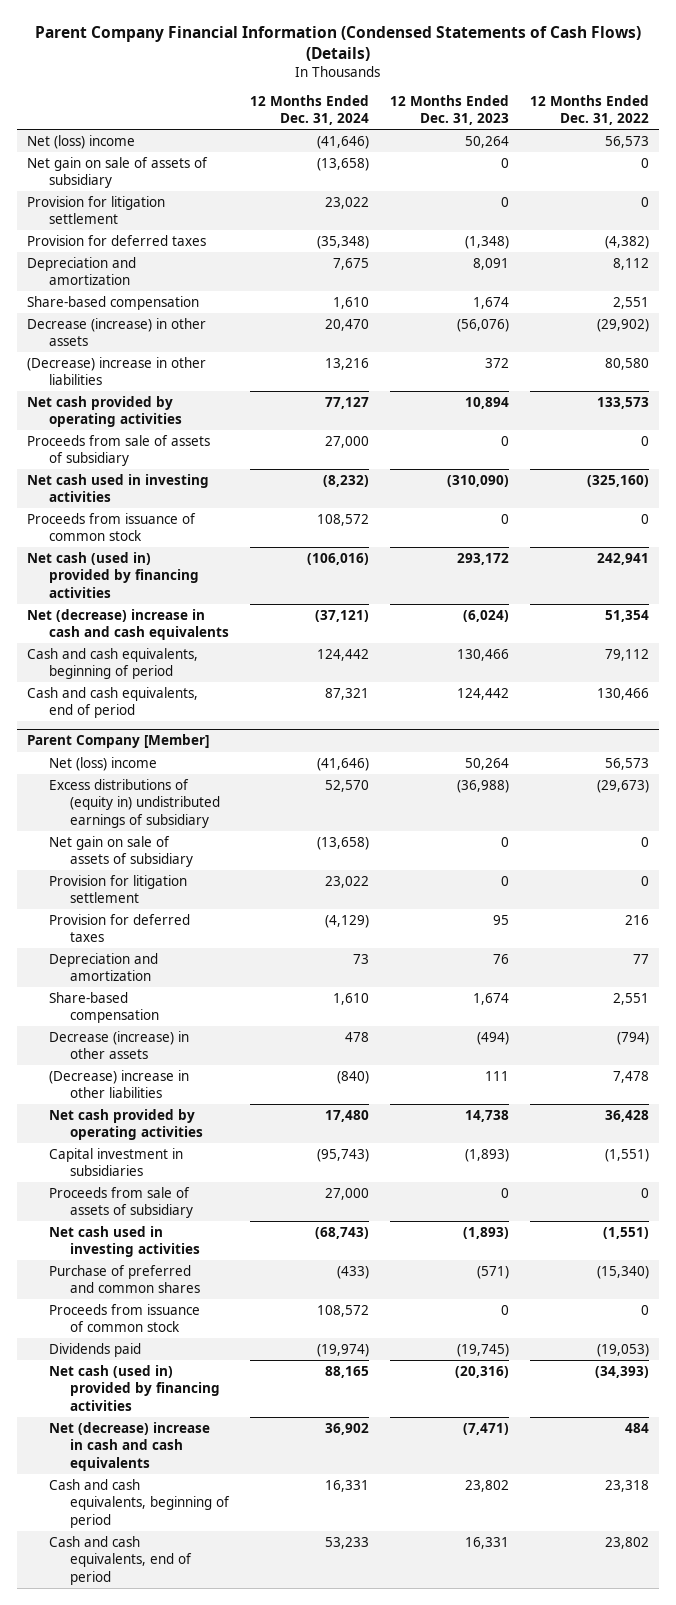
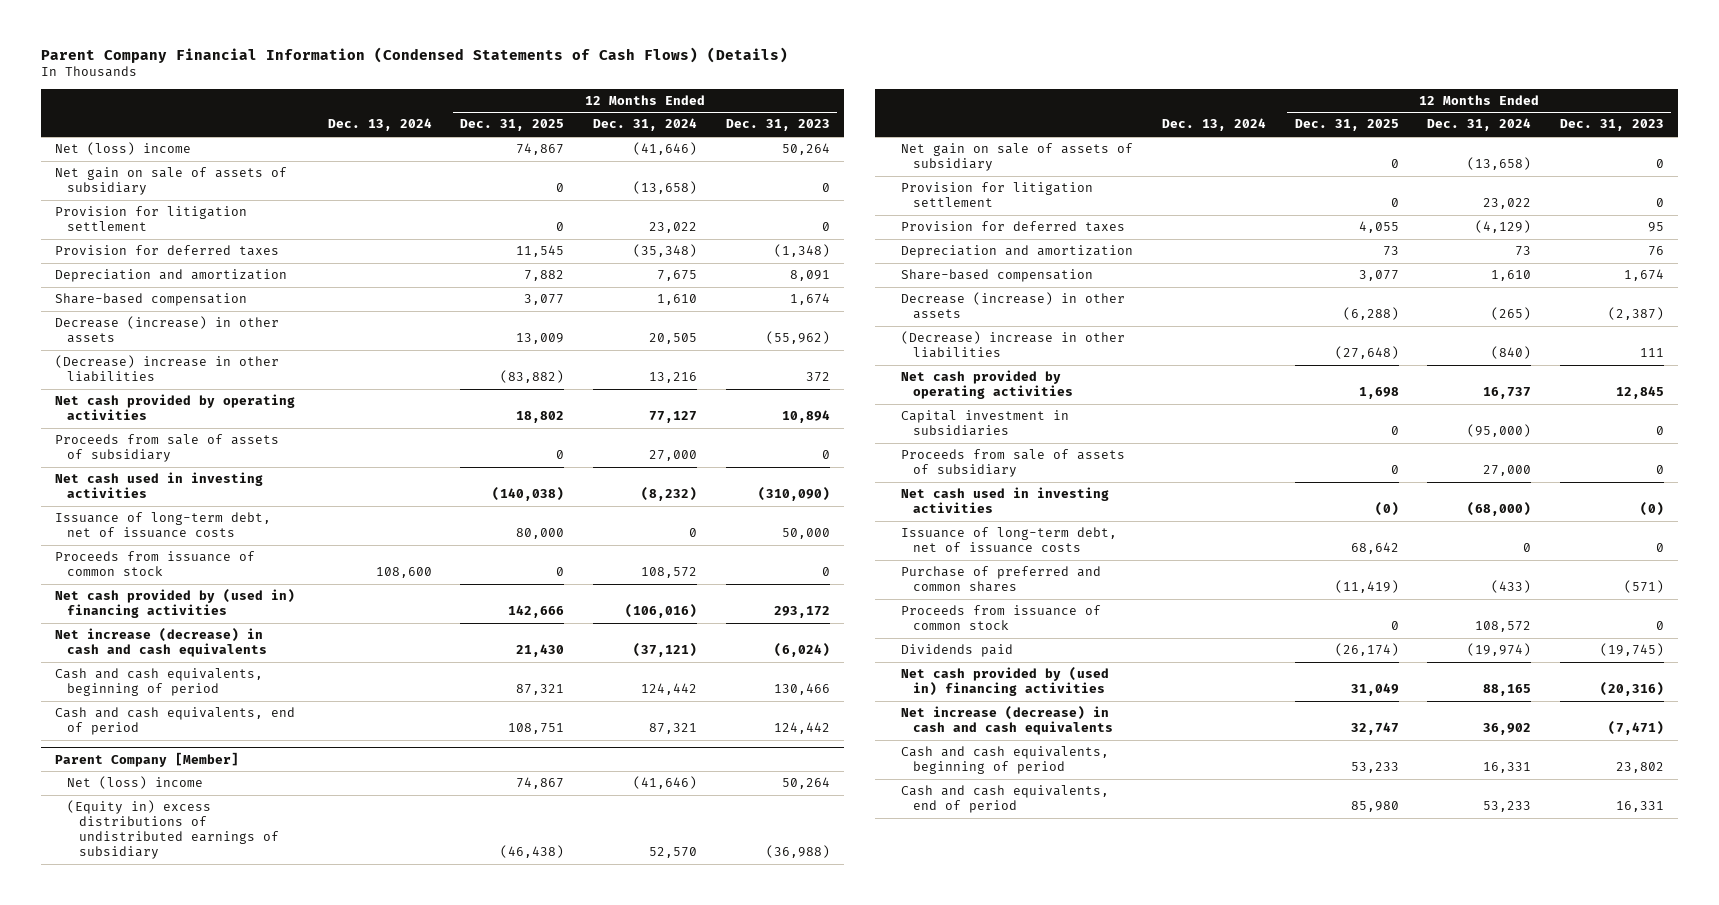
[529,94,649,126] 12 Months Ended Dec. 31, 2022 -> none
none -> [327,118,432,132] Dec. 13, 2024
none -> [460,119,565,132] Dec. 31, 2025
[325,318,370,331] 20,470 -> [649,333,698,345] 20,505
[456,318,509,332] (56,076) -> [765,331,830,345] (55,962)
none -> [55,512,272,539] Issuance of long-term debt, net of issuance costs
[27,551,199,598] Net cash (used in) provided by financing activities -> [55,589,296,619] Net cash provided by (used in) financing activities
[27,608,229,641] Net (decrease) increase in cash and cash equivalents -> [55,628,267,658] Net increase (decrease) in cash and cash equivalents
[48,778,221,828] Excess distributions of (equity in) undistributed earnings of subsidiary -> [66,800,279,860] (Equity in) excess distributions of undistributed earnings of subsidiary
[345,1031,370,1042] 478 -> [1491,307,1532,321] (265)
[476,1031,509,1045] (494) -> [1608,307,1665,321] (2,387)
[325,1109,370,1122] 17,480 -> [1483,387,1532,400] 16,737
[464,1109,509,1122] 14,738 -> [1616,386,1665,400] 12,845
[317,1148,370,1162] (95,743) -> [1467,424,1532,438] (95,000)
[464,1148,509,1162] (1,893) -> [1656,426,1665,436] 0
[315,1226,370,1239] (68,743) -> [1467,502,1532,517] (68,000)
[462,1226,509,1239] (1,893) -> [1640,502,1665,517] (0)
none -> [901,527,1118,554] Issuance of long-term debt, net of issuance costs
[48,1364,221,1411] Net cash (used in) provided by financing activities -> [901,667,1110,697] Net cash provided by (used in) financing activities
[48,1421,210,1471] Net (decrease) increase in cash and cash equivalents -> [901,706,1113,736] Net increase (decrease) in cash and cash equivalents

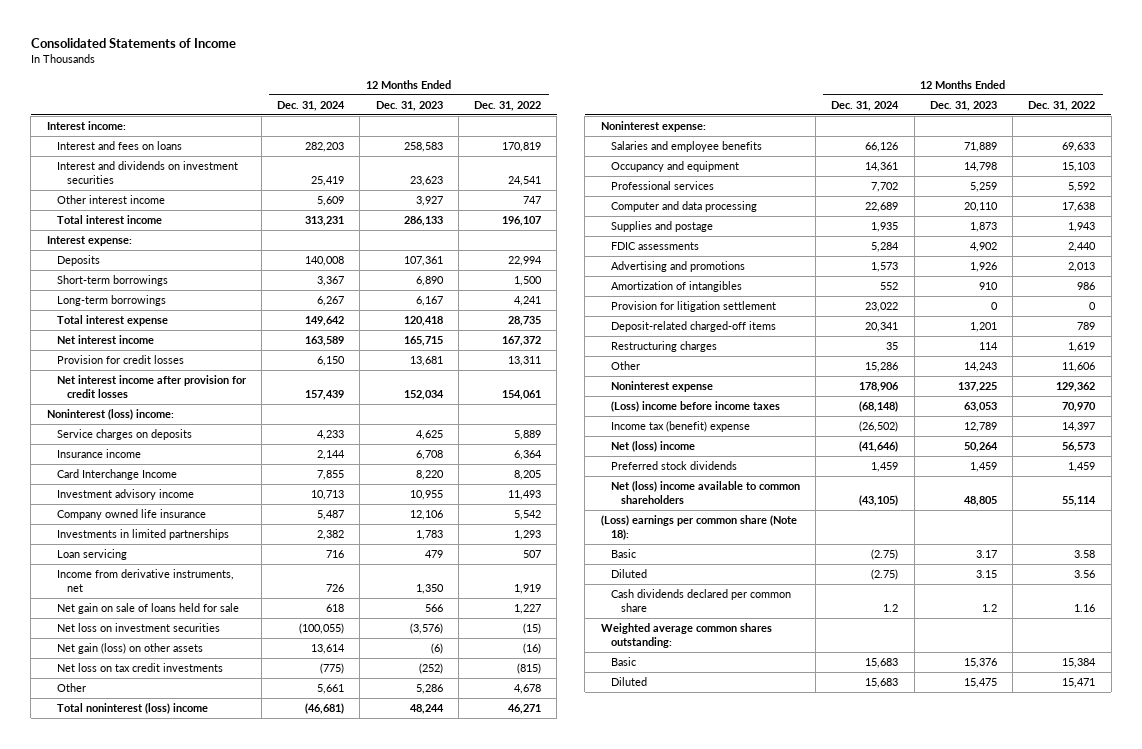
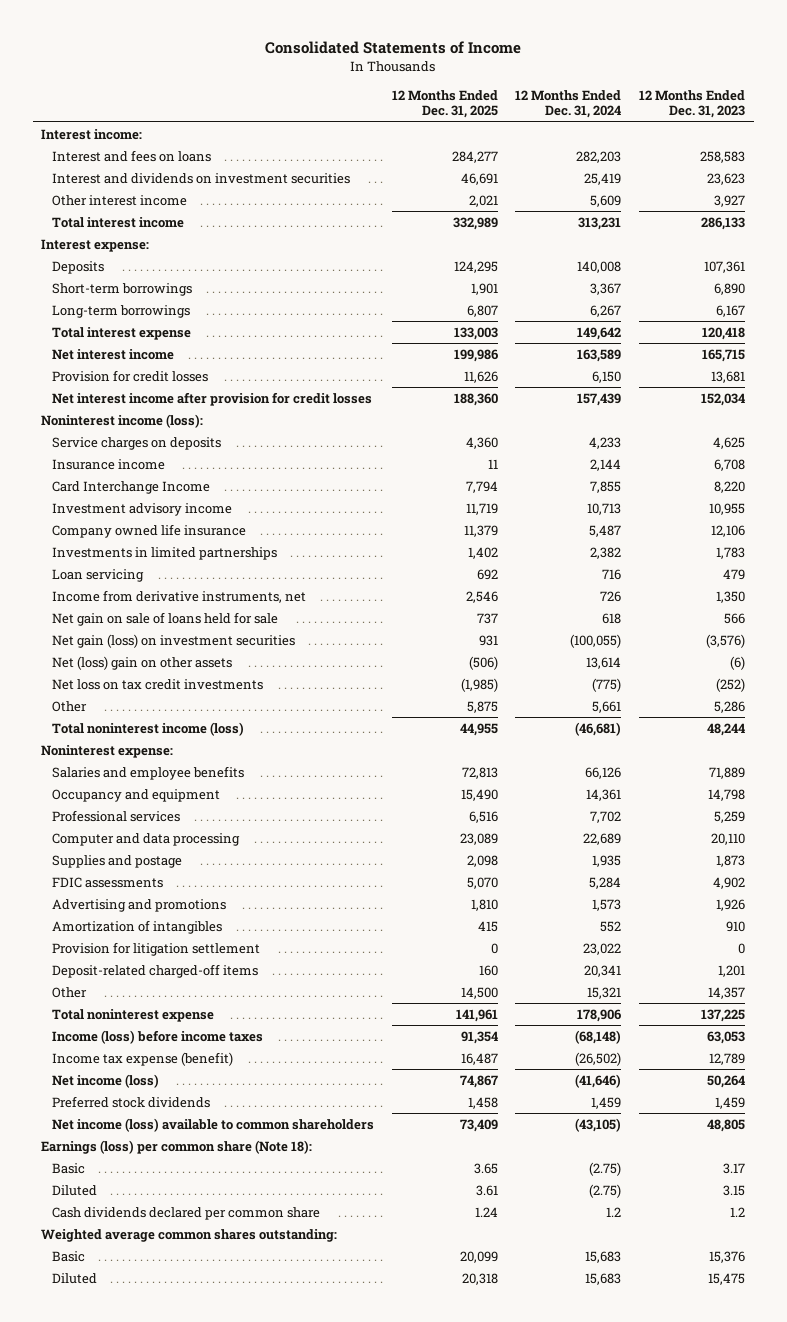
[474,100,542,111] Dec. 31, 2022 -> none
none -> [391,89,498,119] 12 Months Ended Dec. 31, 2025
[46,409,174,421] Noninterest (loss) income: -> [41,413,204,428] Noninterest income (loss):
[56,623,220,633] Net loss on investment securities -> [51,633,295,648] Net gain (loss) on investment securities
[56,643,203,655] Net gain (loss) on other assets -> [51,655,232,670] Net (loss) gain on other assets
[56,703,208,715] Total noninterest (loss) income -> [51,721,244,736] Total noninterest income (loss)
[610,341,717,353] Restructuring charges -> none
[865,362,899,373] 15,286 -> [587,986,622,999] 15,321
[963,362,997,373] 14,243 -> [708,986,746,999] 14,357
[610,381,713,393] Noninterest expense -> [51,1008,214,1022] Total noninterest expense
[610,401,780,413] (Loss) income before income taxes -> [51,1029,263,1044] Income (loss) before income taxes
[610,421,750,433] Income tax (benefit) expense -> [51,1051,233,1066] Income tax expense (benefit)
[610,441,695,453] Net (loss) income -> [51,1073,159,1088] Net income (loss)
[610,481,800,505] Net (loss) income available to common shareholders -> [51,1117,374,1132] Net income (loss) available to common shareholders
[600,515,797,541] (Loss) earnings per common share (Note 18): -> [41,1139,313,1154] Earnings (loss) per common share (Note 18):

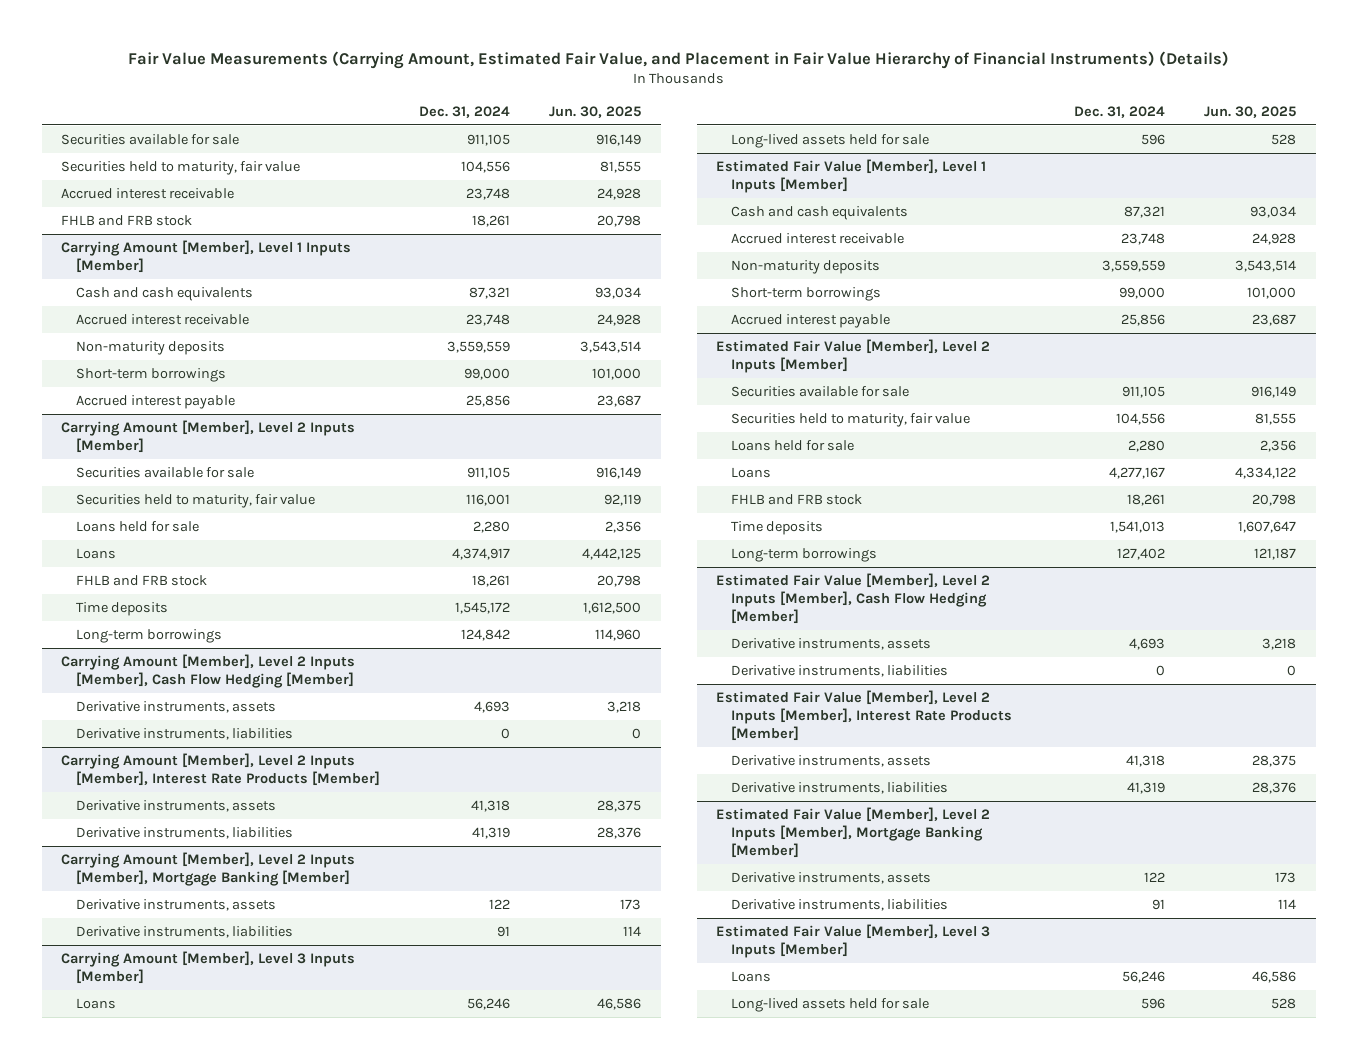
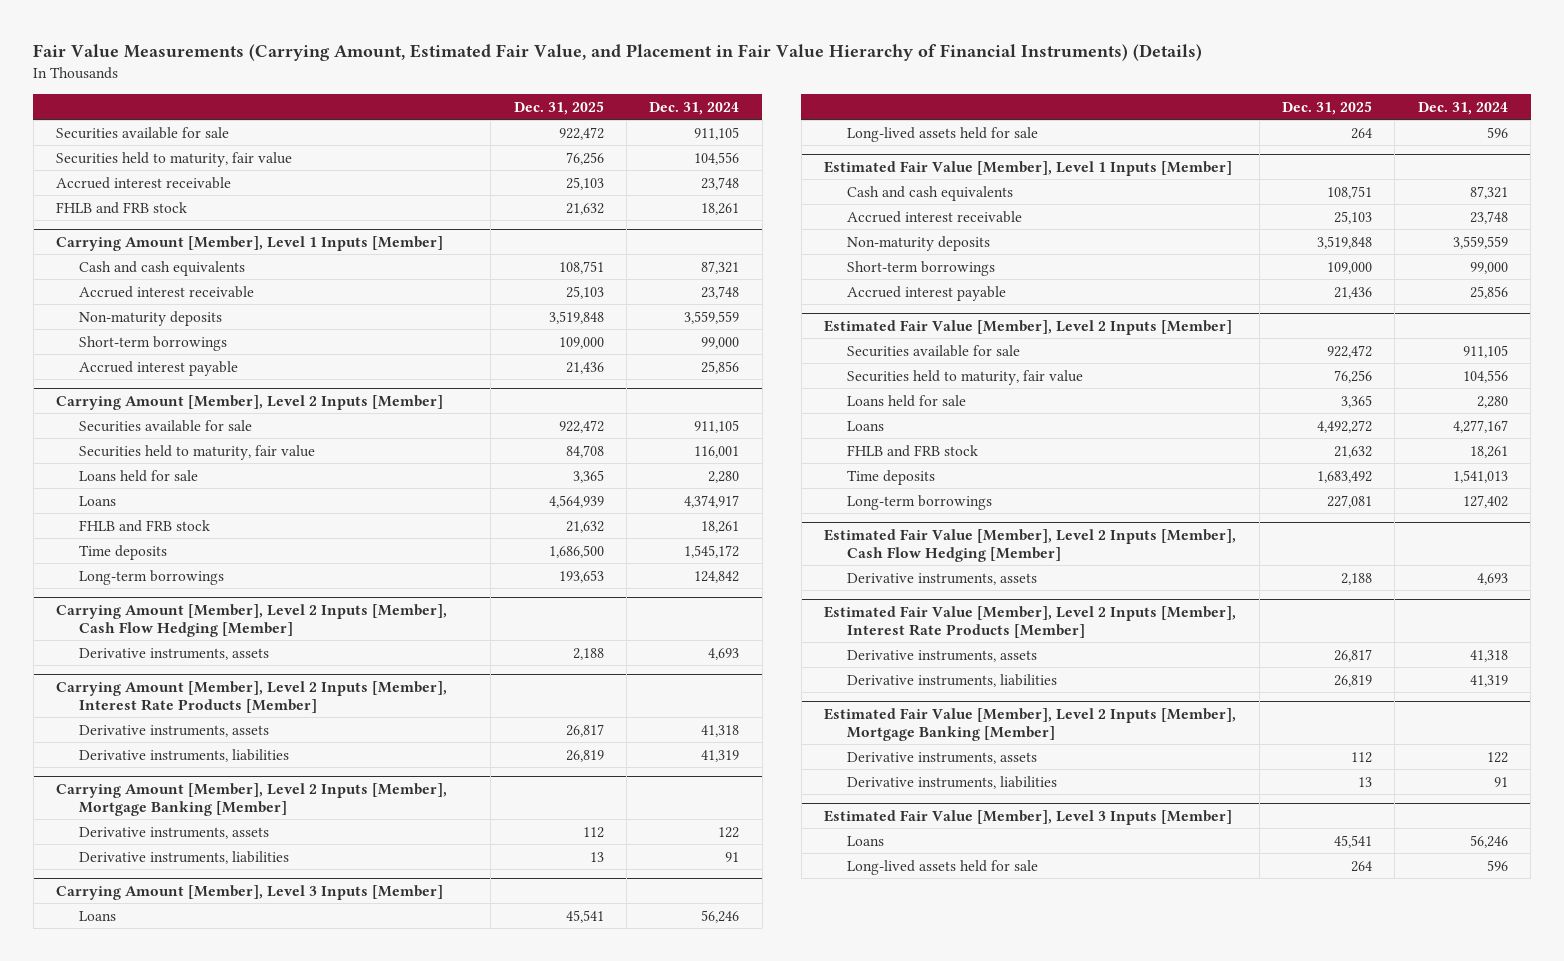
[549,105,642,118] Jun. 30, 2025 -> none
none -> [513,100,604,115] Dec. 31, 2025
[75,728,293,741] Derivative instruments, liabilities -> none
[730,665,948,678] Derivative instruments, liabilities -> none

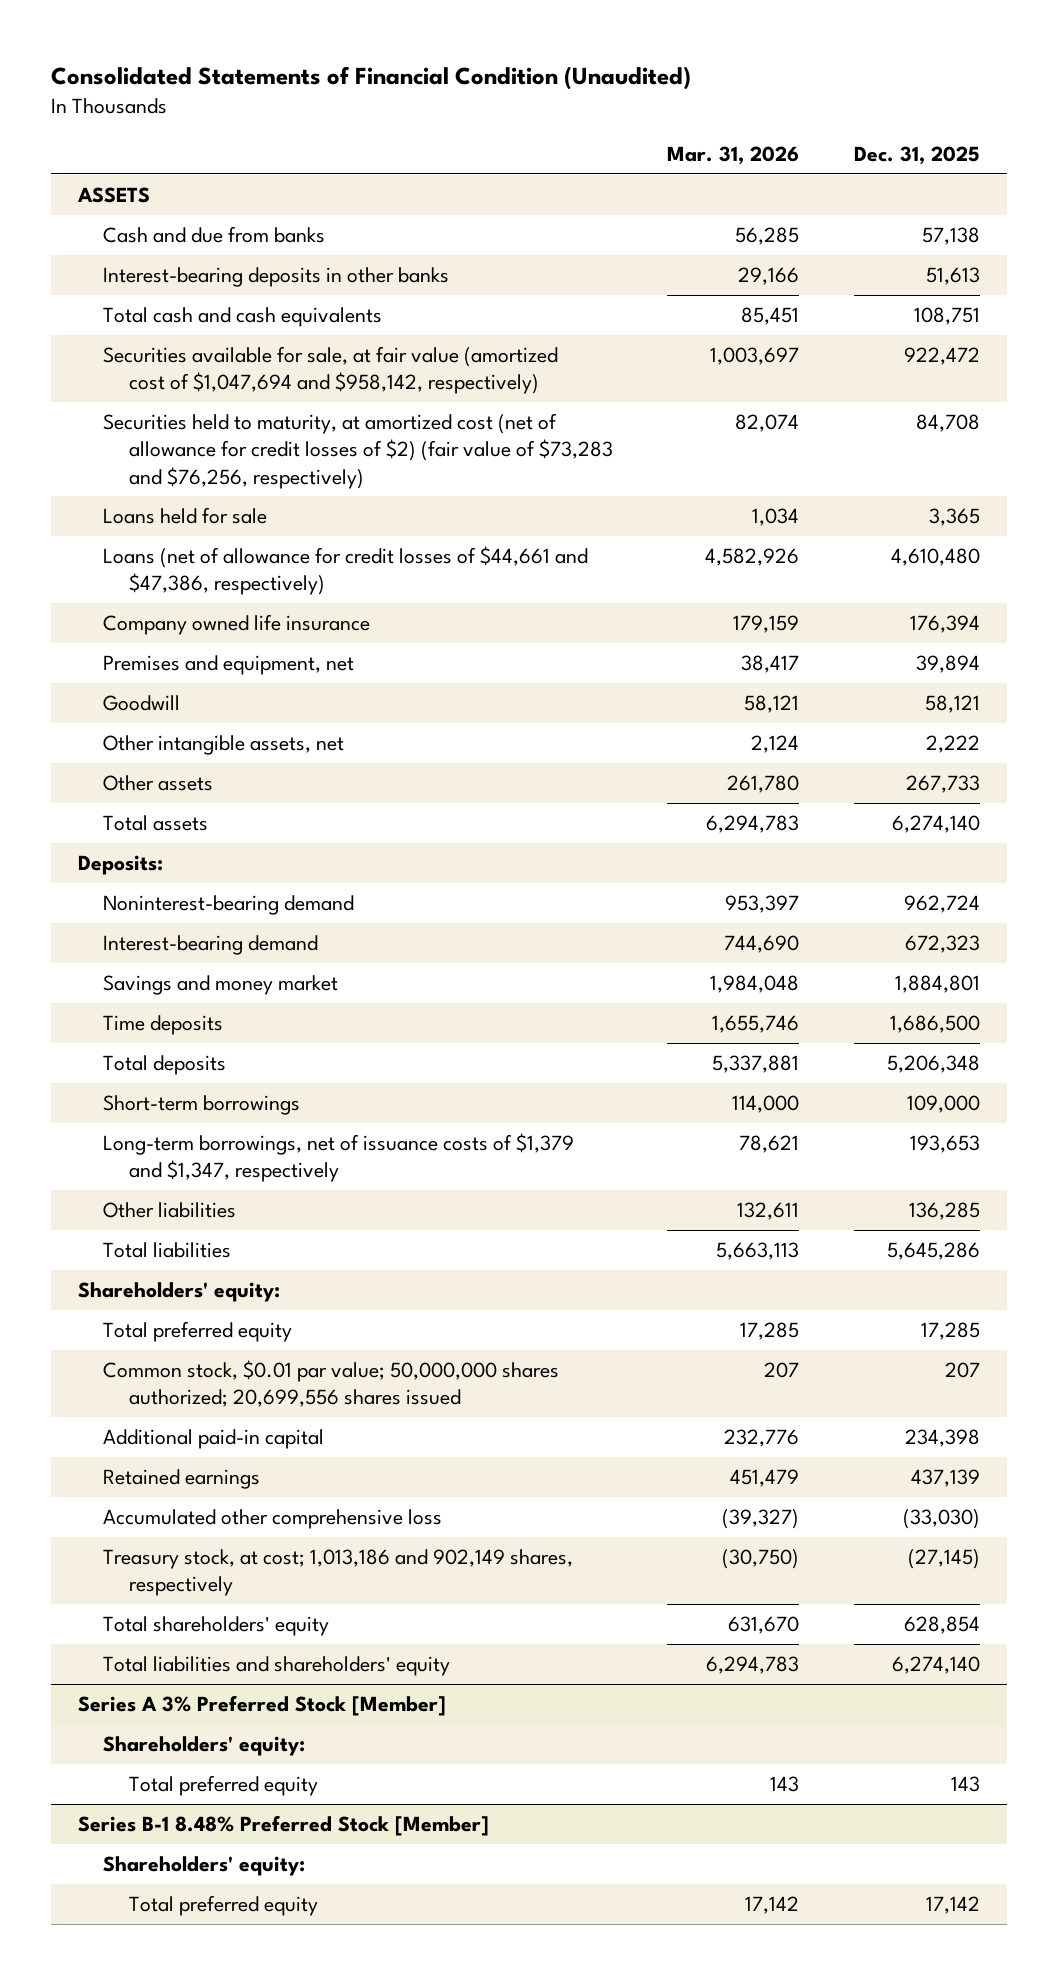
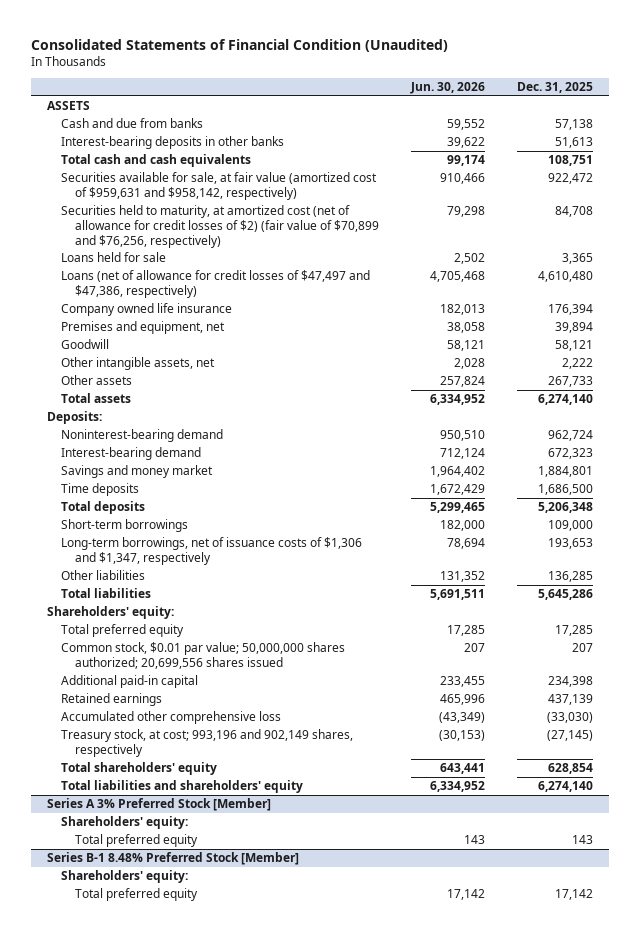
[667,146,800,166] Mar. 31, 2026 -> none
none -> [410,82,486,95] Jun. 30, 2026
[103,345,559,395] Securities available for sale, at fair value (amortized cost of $1,047,694 and $958,142, respectively) -> [61,172,378,200] Securities available for sale, at fair value (amortized cost of $959,631 and $958,142, respectively)
[103,412,613,489] Securities held to maturity, at amortized cost (net of allowance for credit losses of $2) (fair value of $73,283 and $76,256, respectively) -> [61,205,380,248] Securities held to maturity, at amortized cost (net of allowance for credit losses of $2) (fair value of $70,899 and $76,256, respectively)
[103,545,589,596] Loans (net of allowance for credit losses of $44,661 and $47,386, respectively) -> [61,270,371,298] Loans (net of allowance for credit losses of $47,497 and $47,386, respectively)
[103,1132,575,1183] Long-term borrowings, net of issuance costs of $1,379 and $1,347, respectively -> [61,537,363,565] Long-term borrowings, net of issuance costs of $1,306 and $1,347, respectively
[103,1548,574,1597] Treasury stock, at cost; 1,013,186 and 902,149 shares, respectively -> [61,729,354,757] Treasury stock, at cost; 993,196 and 902,149 shares, respectively

